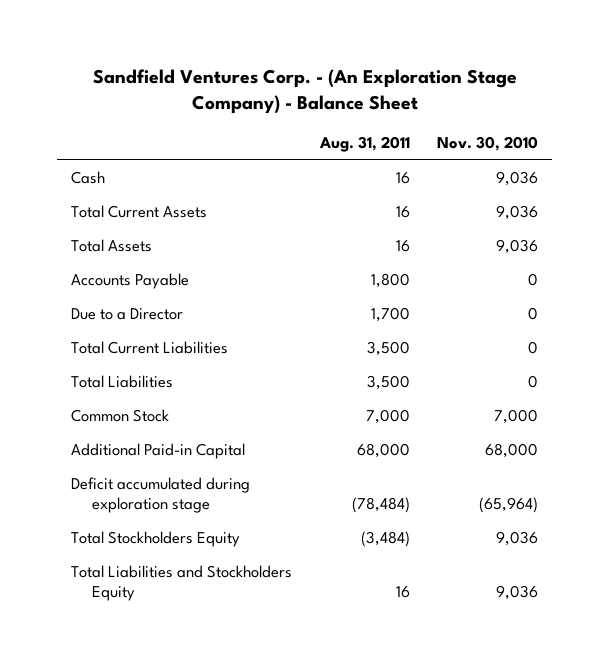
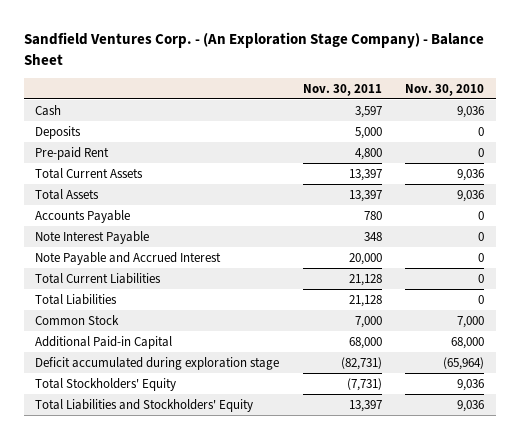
[318,136,410,153] Aug. 31, 2011 -> none
none -> [302,83,382,96] Nov. 30, 2011
none -> [35,125,82,139] Deposits
none -> [35,146,110,160] Pre-paid Rent
none -> [35,230,150,244] Note Interest Payable
[71,308,184,321] Due to a Director -> [35,251,222,265] Note Payable and Accrued Interest
[71,531,241,548] Total Stockholders Equity -> [35,377,177,391] Total Stockholders' Equity
[71,565,293,602] Total Liabilities and Stockholders Equity -> [35,398,254,412] Total Liabilities and Stockholders' Equity

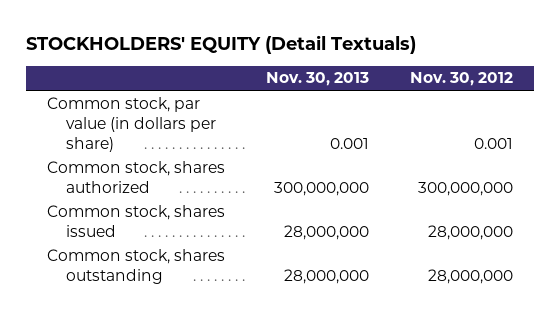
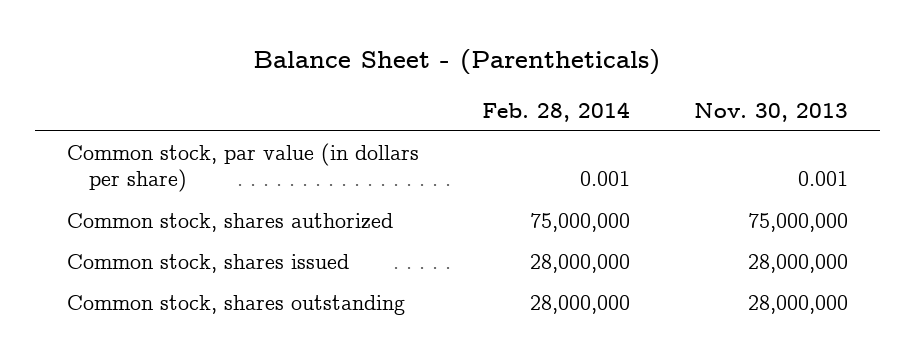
[26,35,417,55] STOCKHOLDERS' EQUITY (Detail Textuals) -> [253,49,661,76] Balance Sheet - (Parentheticals)
[410,72,514,87] Nov. 30, 2012 -> none
none -> [482,101,631,122] Feb. 28, 2014
[273,181,369,196] 300,000,000 -> [748,212,849,232] 75,000,000

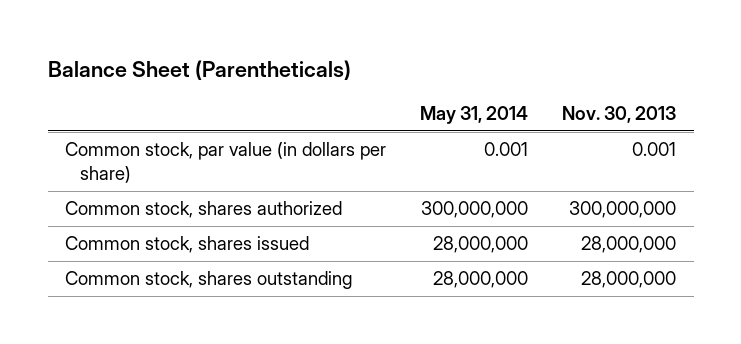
[253,49,661,76] Balance Sheet - (Parentheticals) -> [47,59,351,80] Balance Sheet (Parentheticals)
[482,101,631,122] Feb. 28, 2014 -> none
none -> [420,105,529,124] May 31, 2014
[748,212,849,232] 75,000,000 -> [569,201,677,219] 300,000,000

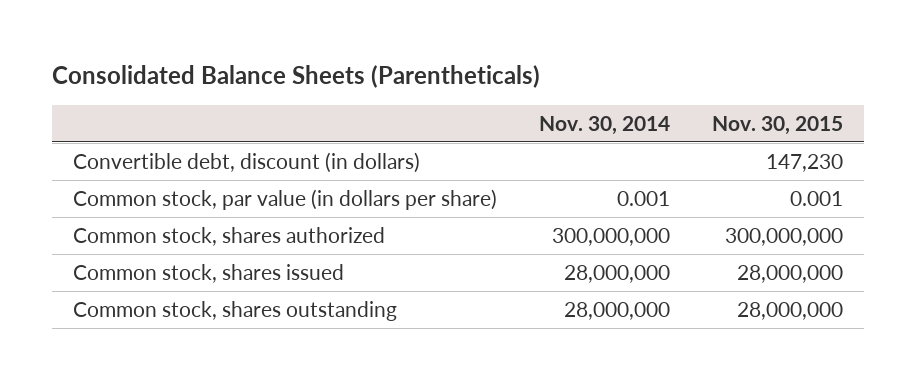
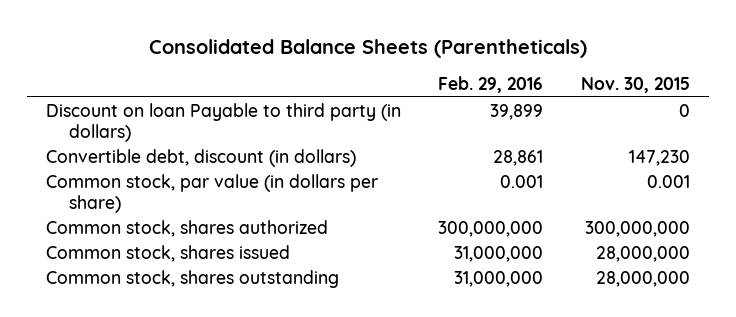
[539,115,671,135] Nov. 30, 2014 -> none
none -> [438,76,544,94] Feb. 29, 2016
none -> [45,102,401,142] Discount on loan Payable to third party (in dollars)

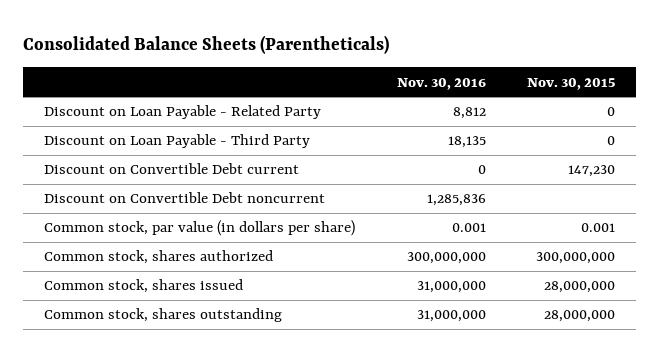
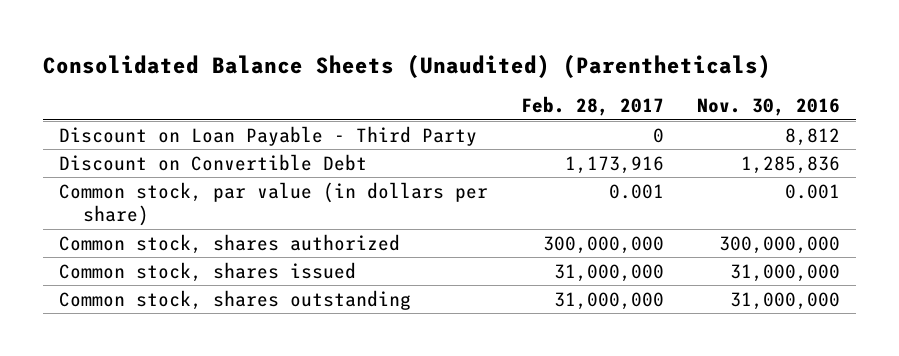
[23,35,390,55] Consolidated Balance Sheets (Parentheticals) -> [43,54,772,78] Consolidated Balance Sheets (Unaudited) (Parentheticals)
[527,77,616,90] Nov. 30, 2015 -> none
none -> [521,96,665,117] Feb. 28, 2017
[44,105,322,120] Discount on Loan Payable - Related Party -> none
[44,163,300,175] Discount on Convertible Debt current -> none
[447,136,486,149] 18,135 -> [784,127,840,146] 8,812
[44,192,326,204] Discount on Convertible Debt noncurrent -> [59,153,368,171] Discount on Convertible Debt

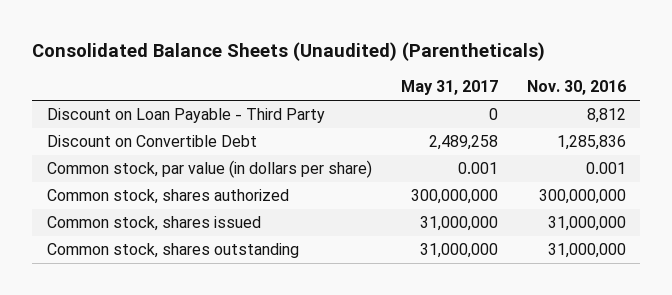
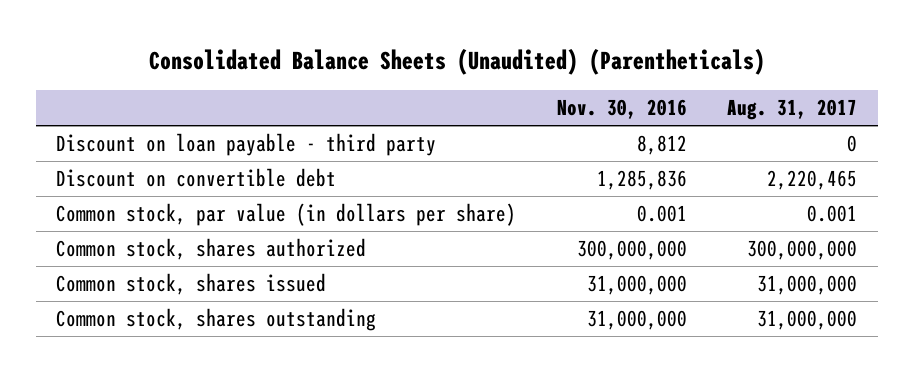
[400,80,498,96] May 31, 2017 -> none
none -> [727,99,858,121] Aug. 31, 2017
[46,108,325,124] Discount on Loan Payable - Third Party -> [56,132,437,156] Discount on loan payable - third party
[46,135,257,148] Discount on Convertible Debt -> [56,167,337,187] Discount on convertible debt

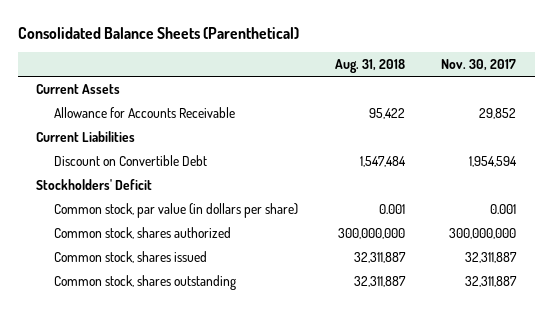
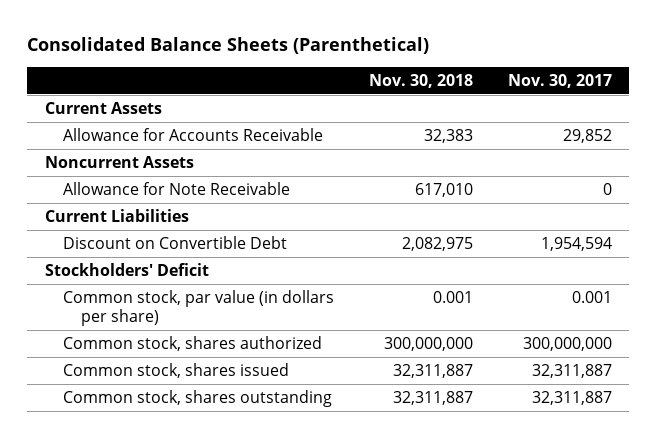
[334,58,405,73] Aug. 31, 2018 -> none
none -> [368,73,473,88] Nov. 30, 2018
none -> [44,156,194,169] Noncurrent Assets
none -> [62,182,290,196] Allowance for Note Receivable

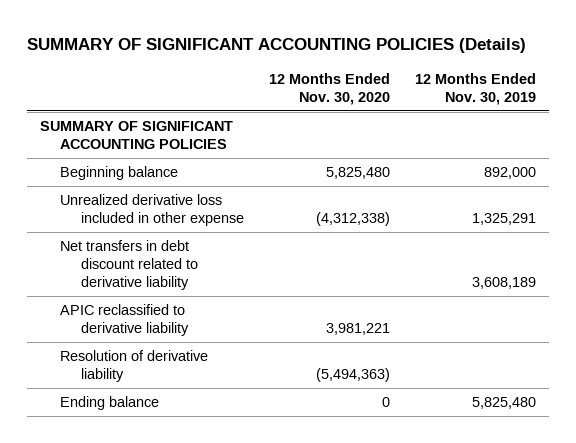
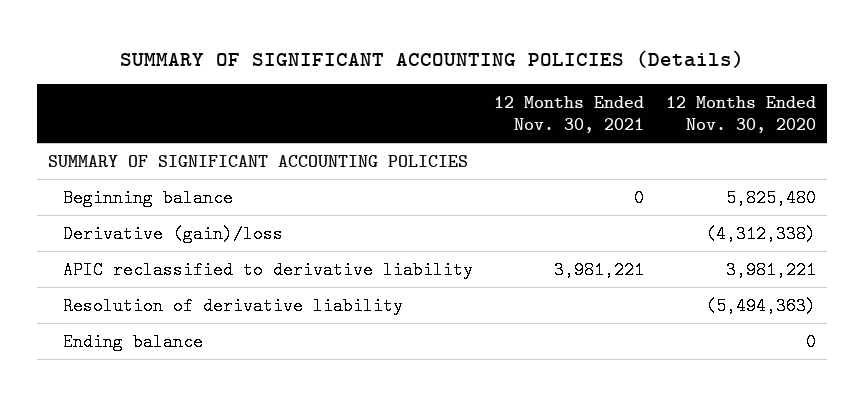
[415,72,537,105] 12 Months Ended Nov. 30, 2019 -> none
none -> [494,95,645,134] 12 Months Ended Nov. 30, 2021
[60,240,198,291] Net transfers in debt discount related to derivative liability -> none
[60,194,244,227] Unrealized derivative loss included in other expense -> [62,224,283,243] Derivative (gain)/loss

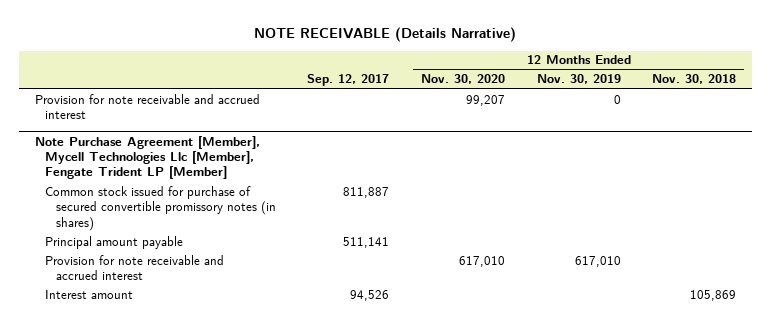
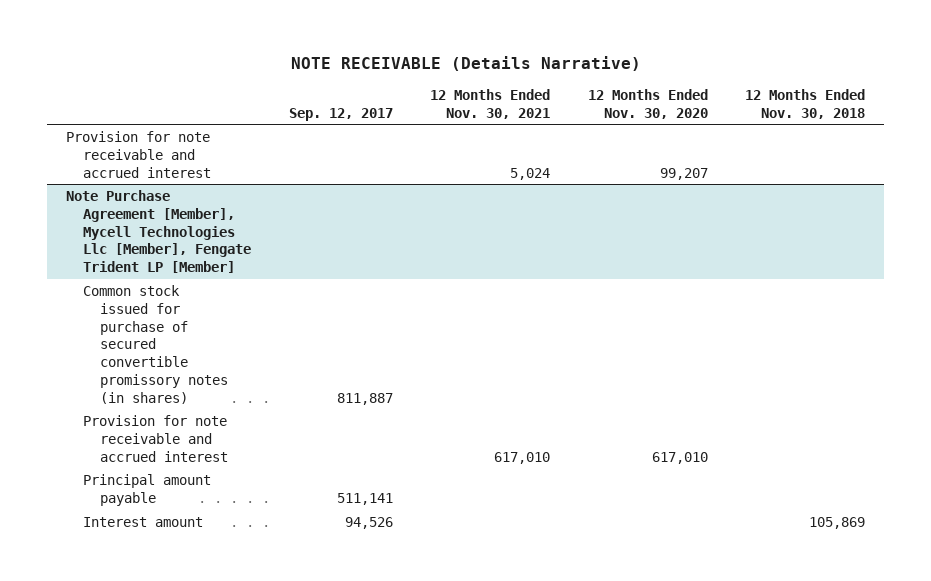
[536,74,621,85] Nov. 30, 2019 -> none
none -> [430,88,551,119] 12 Months Ended Nov. 30, 2021
[45,235,184,249] Principal amount payable -> [83,474,212,506] Principal amount payable

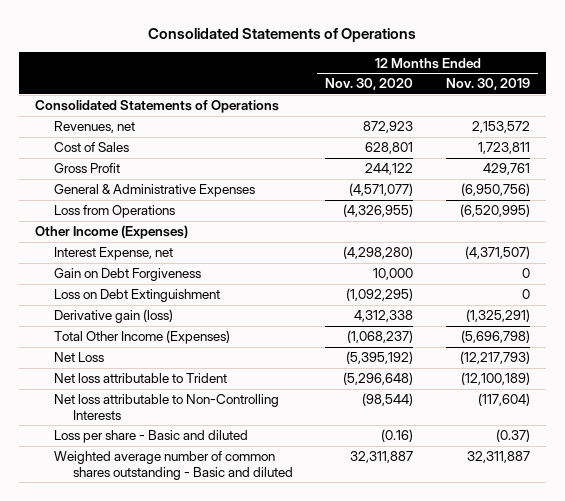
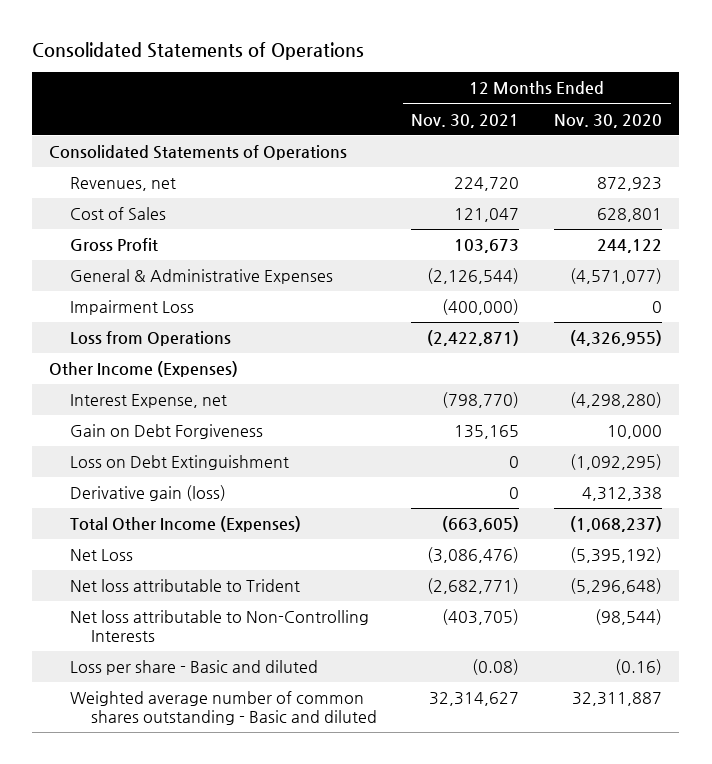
[446,78,531,91] Nov. 30, 2019 -> none
none -> [411,113,520,128] Nov. 30, 2021
none -> [70,300,195,316] Impairment Loss

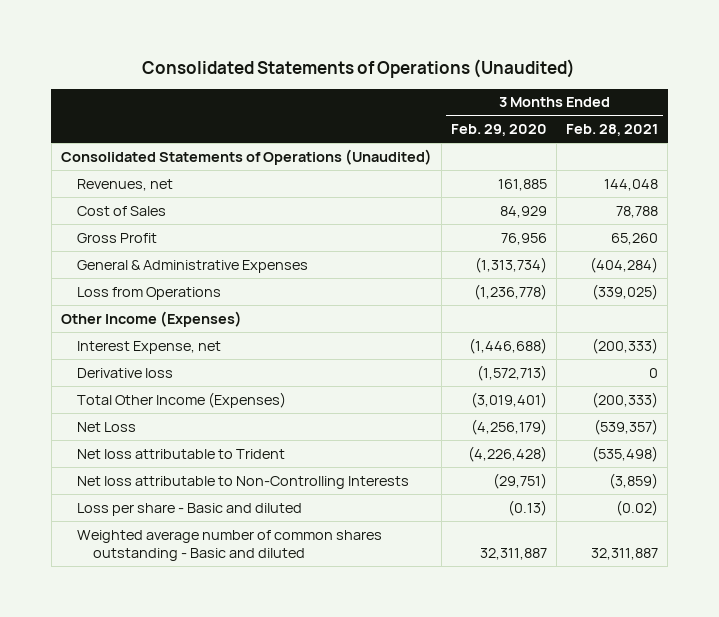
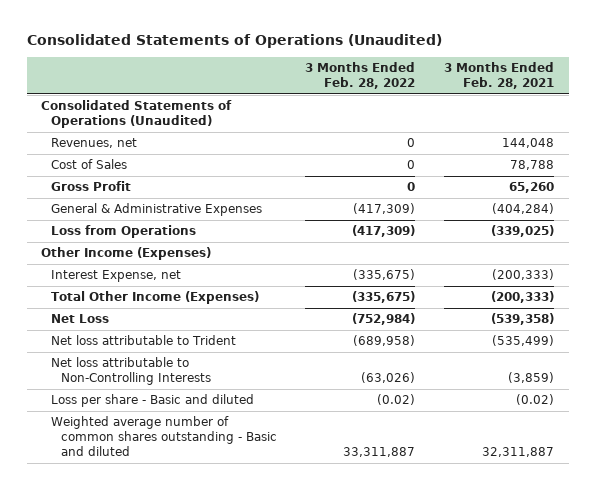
[450,124,547,137] Feb. 29, 2020 -> none
none -> [305,61,416,90] 3 Months Ended Feb. 28, 2022
[76,367,173,378] Derivative loss -> none
[594,418,659,435] (539,357) -> [491,313,555,326] (539,358)
[592,445,659,462] (535,498) -> [492,335,555,347] (535,499)

